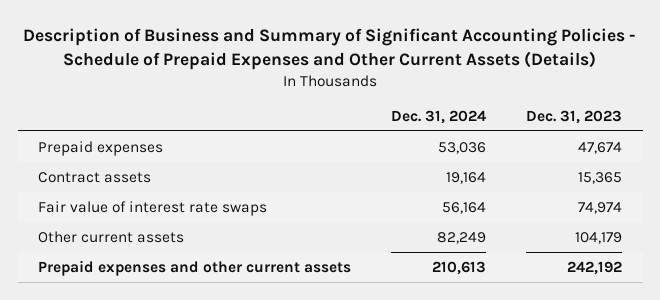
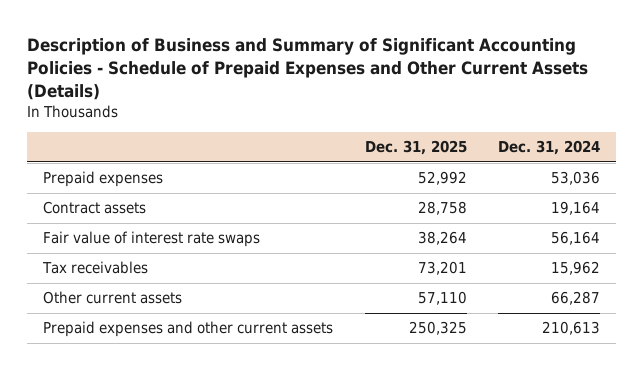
[526,109,623,124] Dec. 31, 2023 -> none
none -> [364,140,467,156] Dec. 31, 2025
none -> [42,261,149,275] Tax receivables
[437,231,487,244] 82,249 -> [551,291,601,306] 66,287

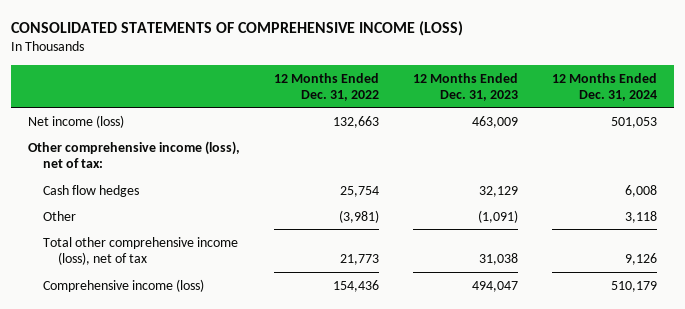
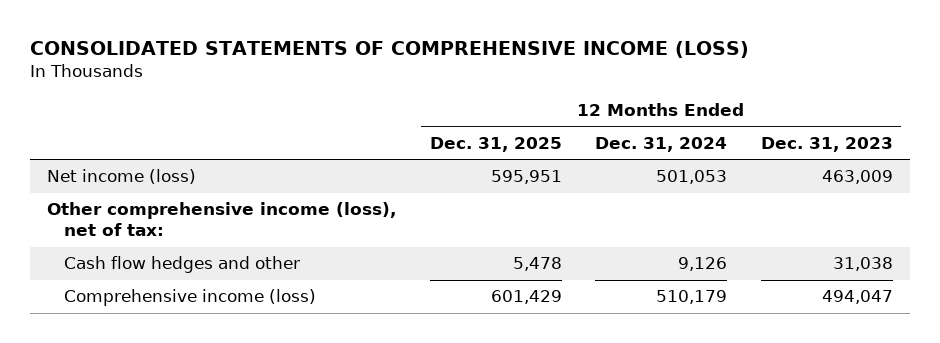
[274,72,380,101] 12 Months Ended Dec. 31, 2022 -> none
none -> [429,136,562,152] Dec. 31, 2025
[43,210,77,221] Other -> none
[43,236,239,265] Total other comprehensive income (loss), net of tax -> none
[43,184,140,197] Cash flow hedges -> [64,256,301,274] Cash flow hedges and other
[479,185,519,197] 32,129 -> [832,257,893,272] 31,038
[625,184,658,197] 6,008 -> [678,257,728,272] 9,126

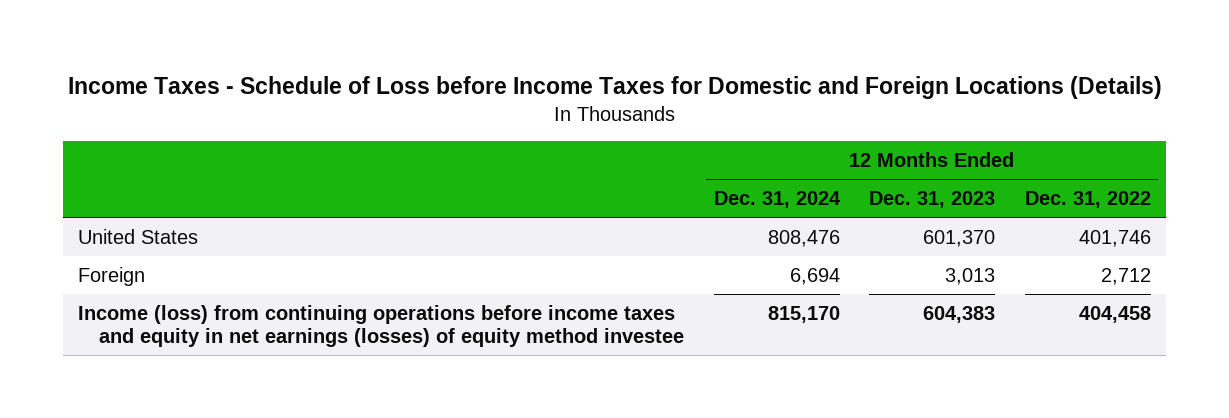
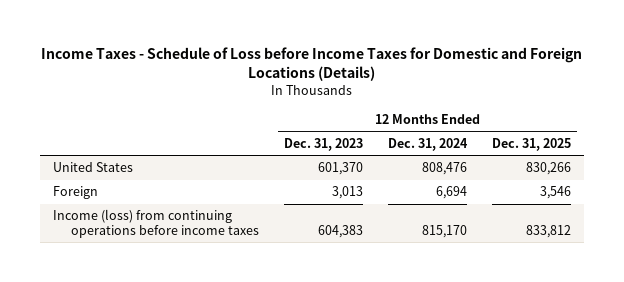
[1025,190,1152,208] Dec. 31, 2022 -> none
none -> [492,137,572,151] Dec. 31, 2025
[78,304,685,348] Income (loss) from continuing operations before income taxes and equity in net earnings (losses) of equity method investee -> [52,209,260,238] Income (loss) from continuing operations before income taxes

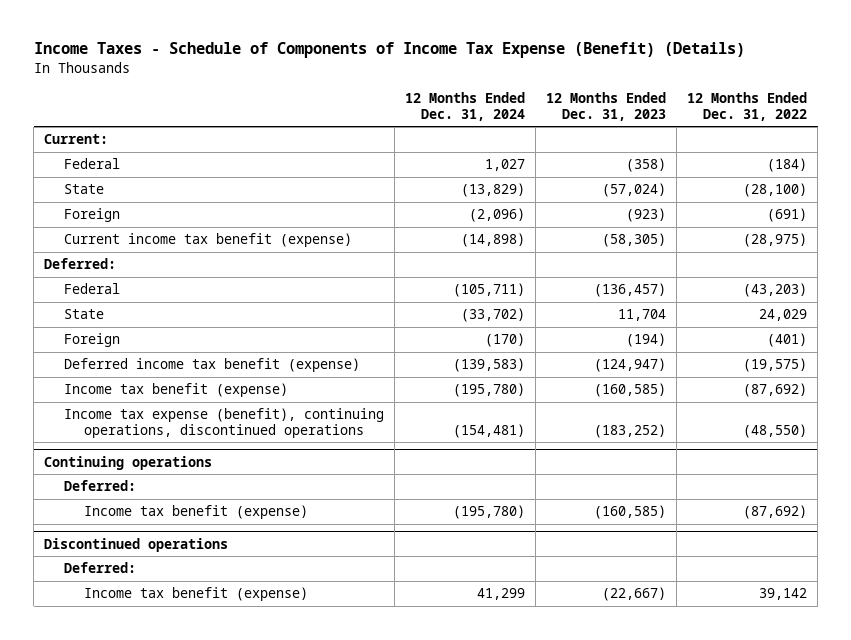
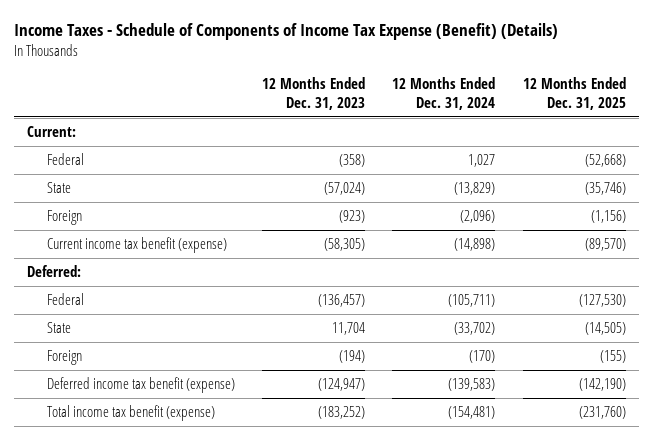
[687,92,808,121] 12 Months Ended Dec. 31, 2022 -> none
none -> [522,77,626,111] 12 Months Ended Dec. 31, 2025
[63,383,288,398] Income tax benefit (expense) -> none
[44,455,213,470] Continuing operations -> none
[63,480,136,492] Deferred: -> none
[83,505,308,520] Income tax benefit (expense) -> none
[44,537,229,552] Discontinued operations -> none
[63,562,136,574] Deferred: -> none
[83,587,308,602] Income tax benefit (expense) -> none
[63,408,384,438] Income tax expense (benefit), continuing operations, discontinued operations -> [47,404,216,421] Total income tax benefit (expense)

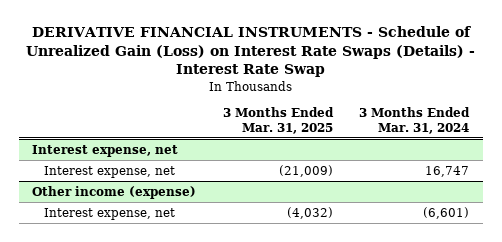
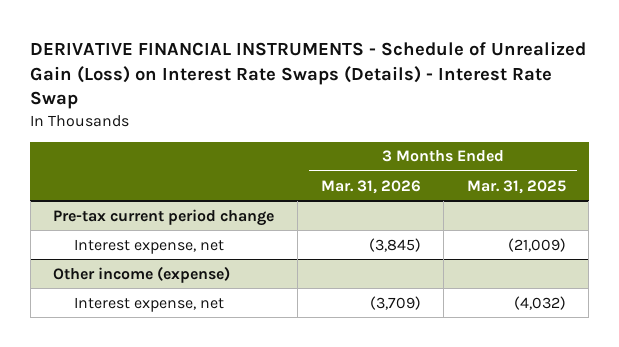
[359,107,471,135] 3 Months Ended Mar. 31, 2024 -> none
none -> [320,179,421,194] Mar. 31, 2026
[32,144,179,157] Interest expense, net -> [53,208,275,226] Pre-tax current period change

